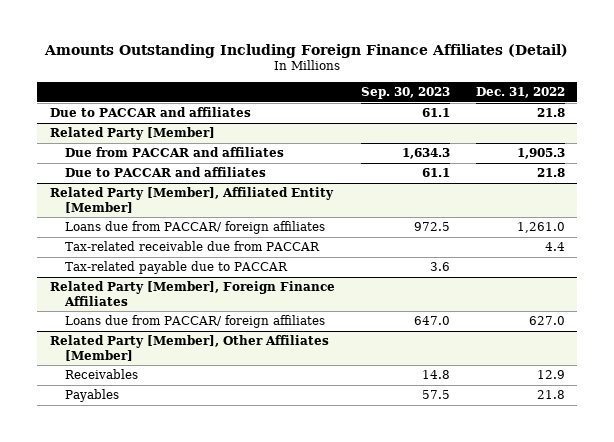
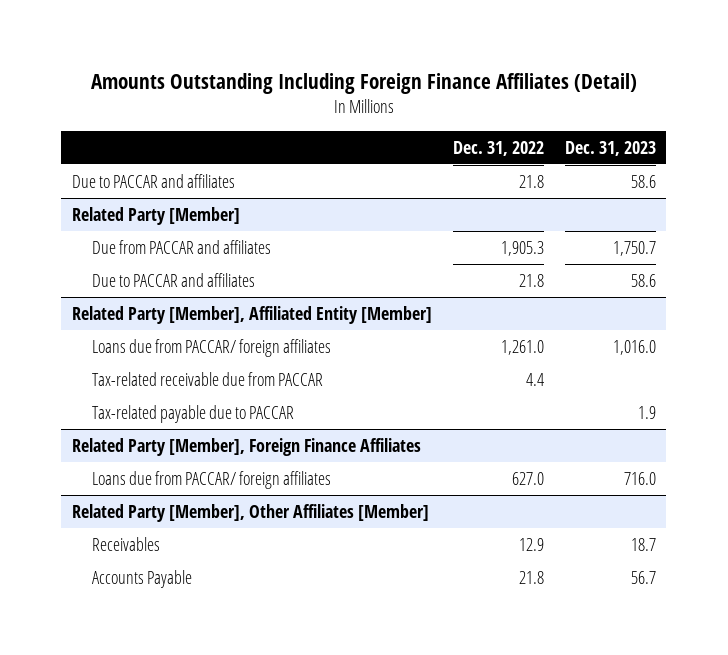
[360,87,450,100] Sep. 30, 2023 -> none
none -> [564,140,656,156] Dec. 31, 2023
[65,389,120,403] Payables -> [92,569,193,588] Accounts Payable

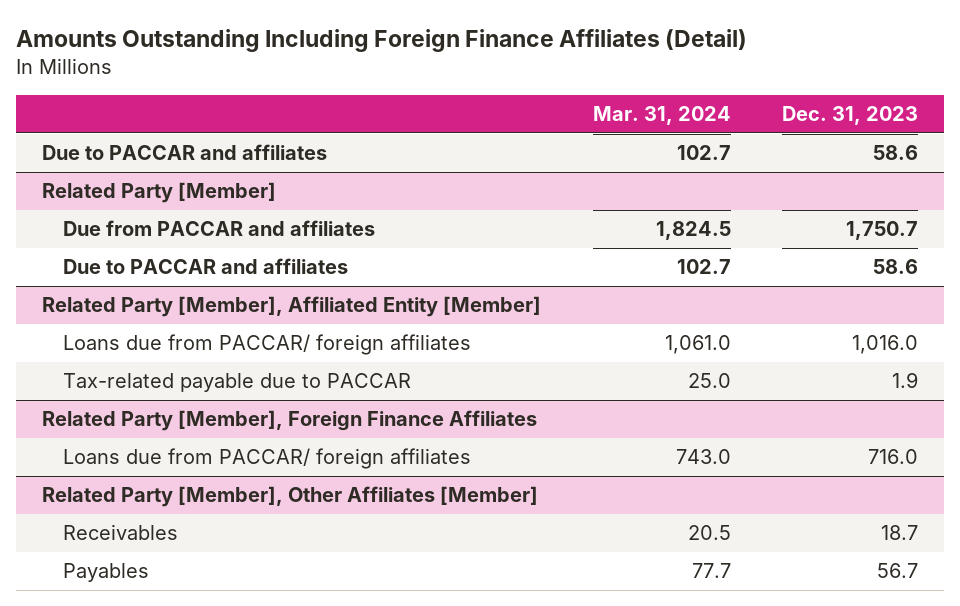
[452,140,544,156] Dec. 31, 2022 -> none
none -> [592,105,731,125] Mar. 31, 2024
[92,371,324,386] Tax-related receivable due from PACCAR -> none
[92,569,193,588] Accounts Payable -> [62,563,149,583] Payables

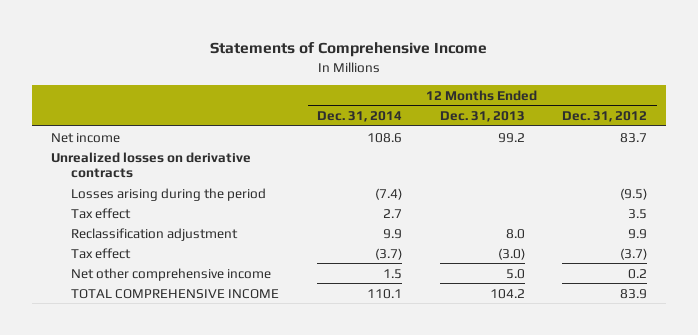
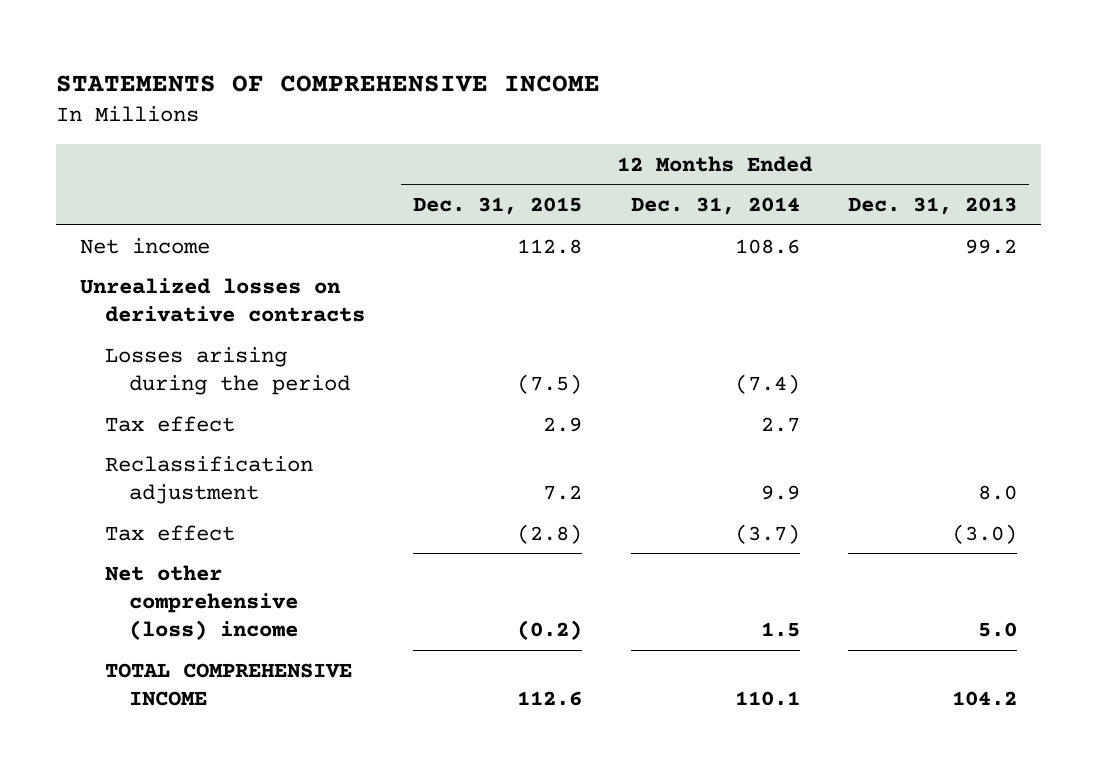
[210,42,488,58] Statements of Comprehensive Income -> [55,74,600,92] STATEMENTS OF COMPREHENSIVE INCOME
[562,111,648,123] Dec. 31, 2012 -> none
none -> [413,197,583,216] Dec. 31, 2015
[71,267,272,281] Net other comprehensive income -> [104,564,299,641] Net other comprehensive (loss) income

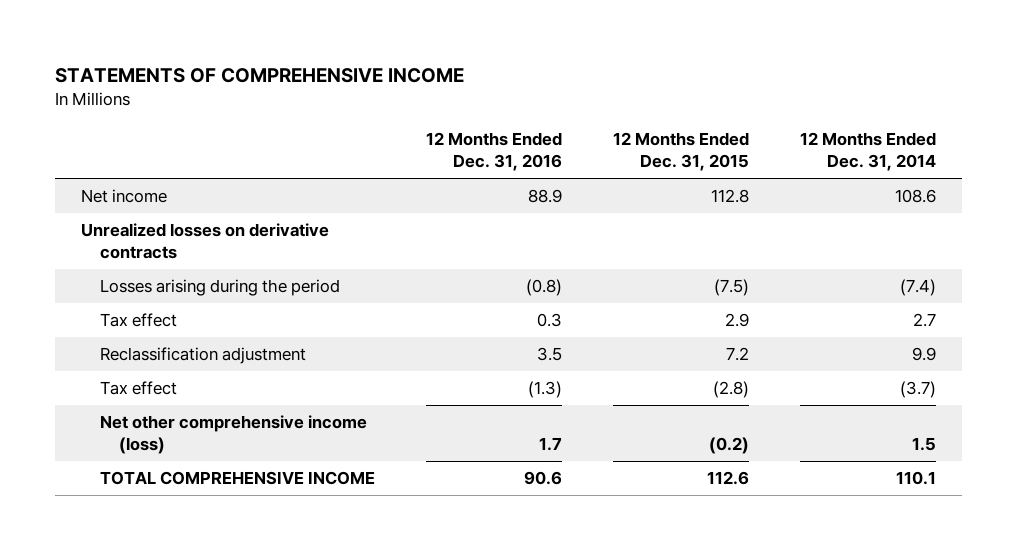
[848,197,1018,216] Dec. 31, 2013 -> none
none -> [426,132,563,172] 12 Months Ended Dec. 31, 2016
[104,564,299,641] Net other comprehensive (loss) income -> [99,415,367,455] Net other comprehensive income (loss)

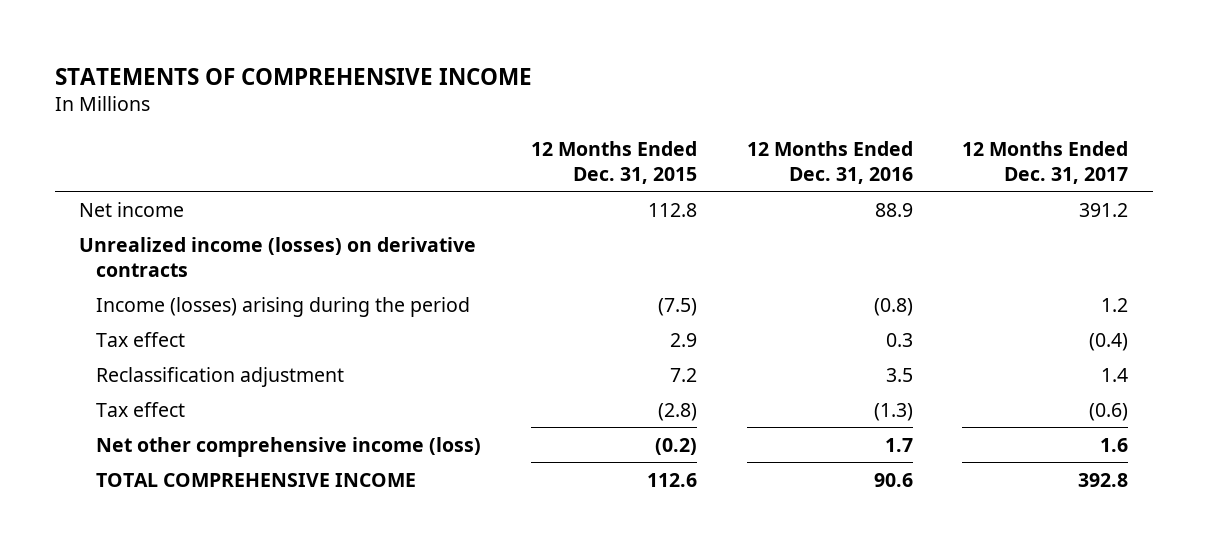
[800,132,937,172] 12 Months Ended Dec. 31, 2014 -> none
none -> [962,140,1129,184] 12 Months Ended Dec. 31, 2017
[80,223,329,260] Unrealized losses on derivative contracts -> [79,236,477,277] Unrealized income (losses) on derivative contracts
[99,279,340,297] Losses arising during the period -> [96,296,471,317] Income (losses) arising during the period

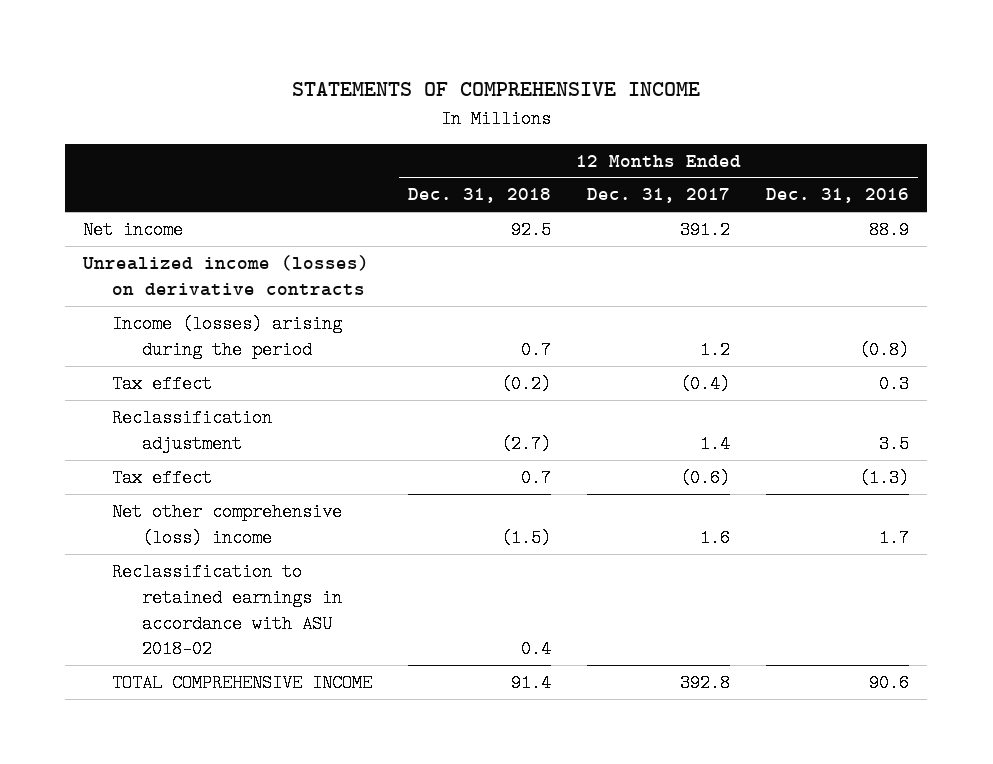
[530,140,697,184] 12 Months Ended Dec. 31, 2015 -> none
none -> [408,188,552,204] Dec. 31, 2018
[96,436,482,457] Net other comprehensive income (loss) -> [112,503,343,547] Net other comprehensive (loss) income
none -> [112,563,342,659] Reclassification to retained earnings in accordance with ASU 2018-02

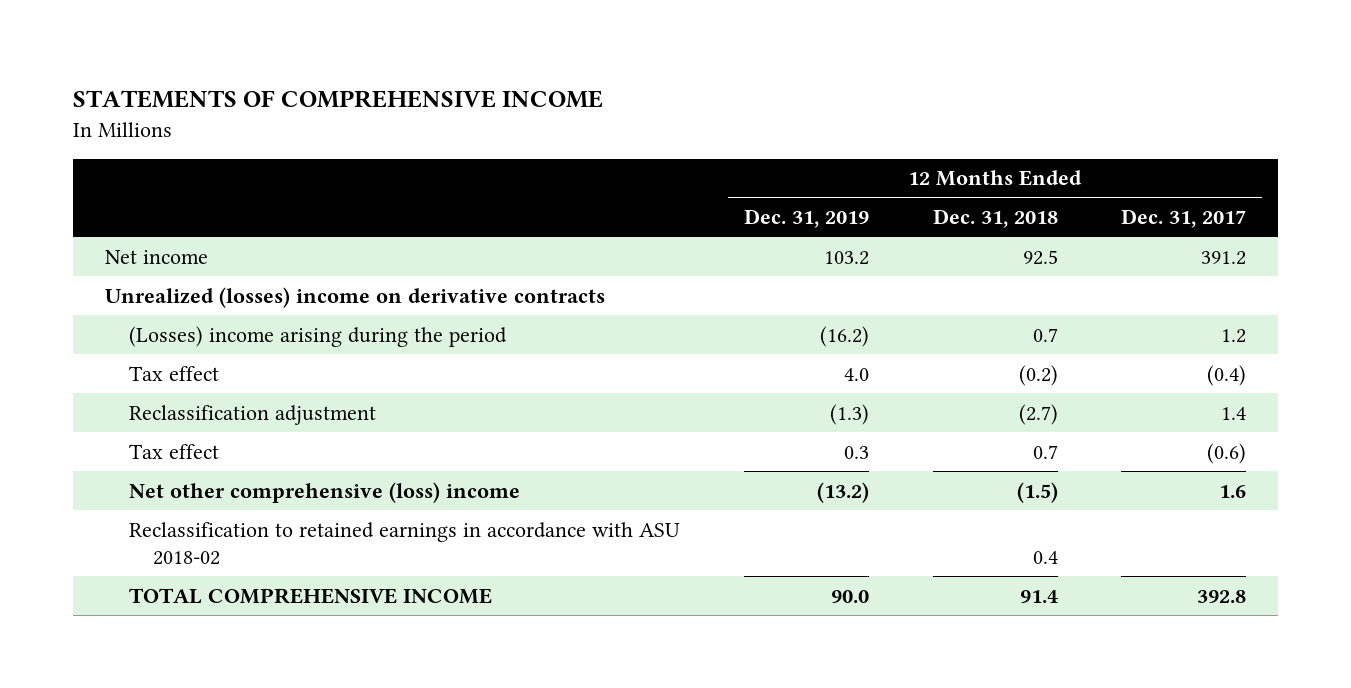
[766,188,910,204] Dec. 31, 2016 -> none
none -> [743,208,869,228] Dec. 31, 2019
[82,255,370,296] Unrealized income (losses) on derivative contracts -> [105,286,606,308] Unrealized (losses) income on derivative contracts
[112,315,343,359] Income (losses) arising during the period -> [128,325,507,347] (Losses) income arising during the period

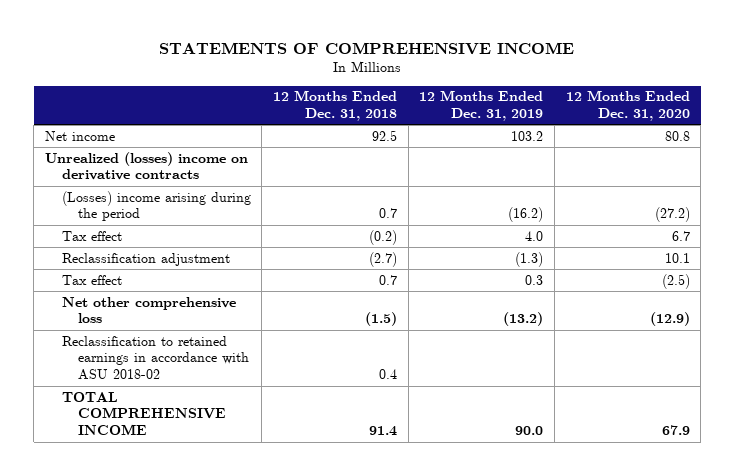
[1121,208,1247,228] Dec. 31, 2017 -> none
none -> [565,90,690,122] 12 Months Ended Dec. 31, 2020
[128,481,520,503] Net other comprehensive (loss) income -> [61,296,236,324] Net other comprehensive loss

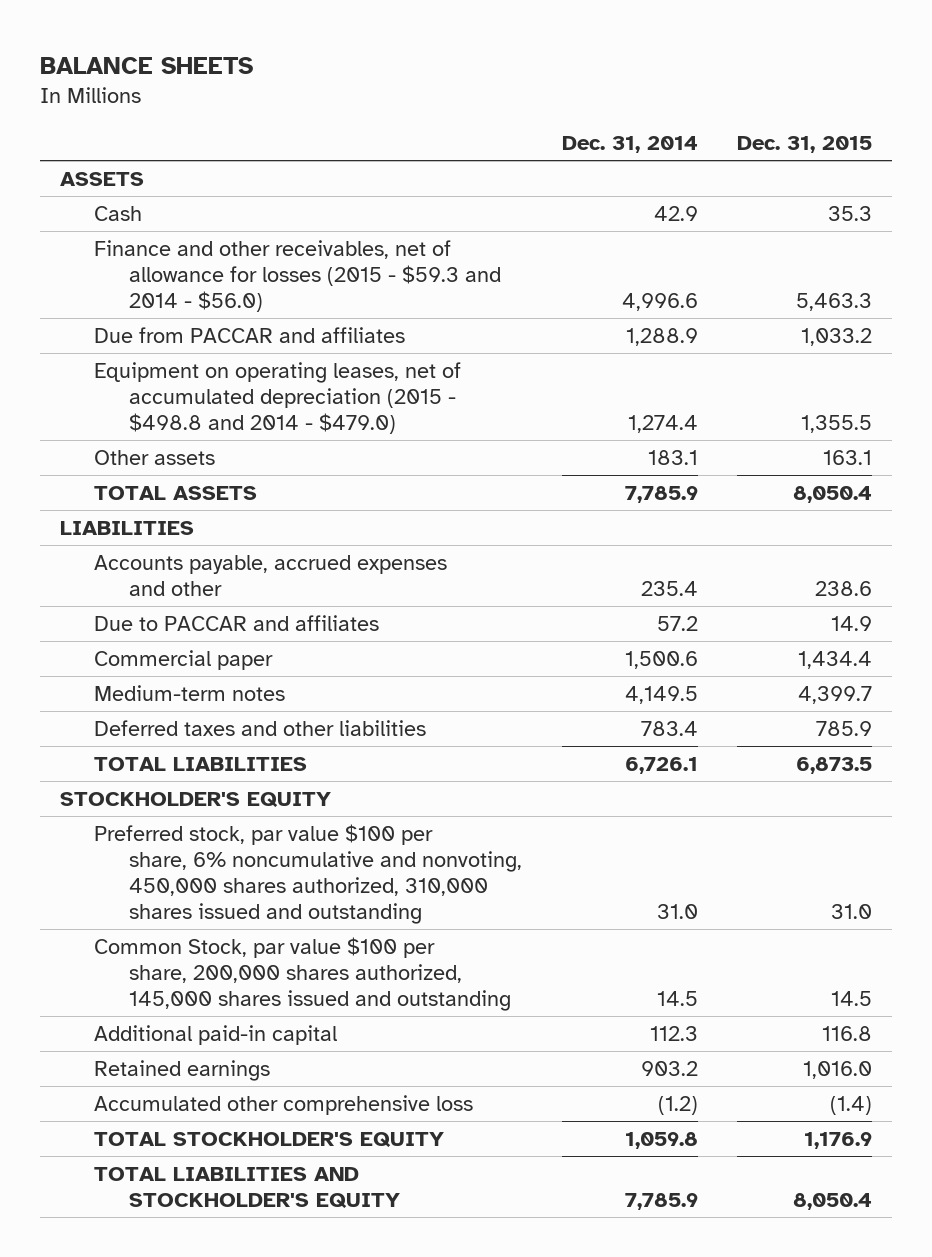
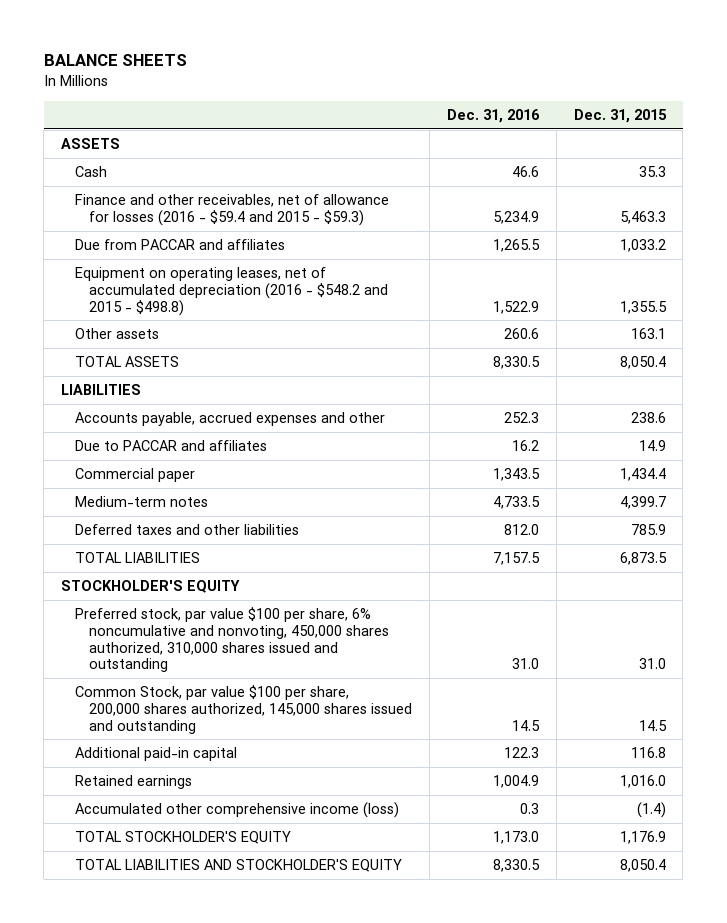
[561,136,698,154] Dec. 31, 2014 -> none
none -> [446,108,540,123] Dec. 31, 2016
[94,239,502,313] Finance and other receivables, net of allowance for losses (2015 - $59.3 and 2014 - $56.0) -> [75,194,390,226] Finance and other receivables, net of allowance for losses (2016 - $59.4 and 2015 - $59.3)
[94,361,462,435] Equipment on operating leases, net of accumulated depreciation (2015 - $498.8 and 2014 - $479.0) -> [75,267,388,316] Equipment on operating leases, net of accumulated depreciation (2016 - $548.2 and 2015 - $498.8)
[94,1094,474,1115] Accumulated other comprehensive loss -> [75,802,400,819] Accumulated other comprehensive income (loss)

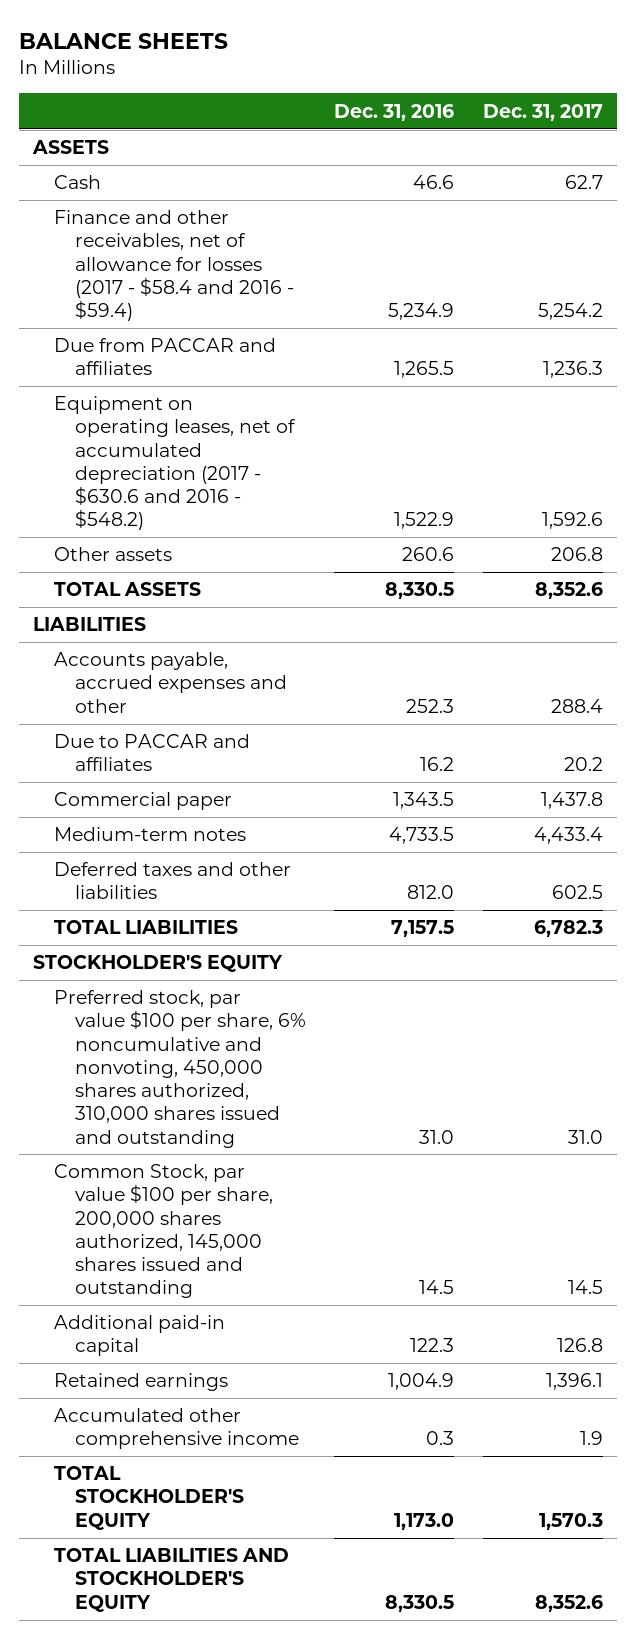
[573,108,667,123] Dec. 31, 2015 -> none
none -> [482,103,603,121] Dec. 31, 2017
[75,194,390,226] Finance and other receivables, net of allowance for losses (2016 - $59.4 and 2015 - $59.3) -> [54,210,294,322] Finance and other receivables, net of allowance for losses (2017 - $58.4 and 2016 - $59.4)
[75,267,388,316] Equipment on operating leases, net of accumulated depreciation (2016 - $548.2 and 2015 - $498.8) -> [54,396,296,531] Equipment on operating leases, net of accumulated depreciation (2017 - $630.6 and 2016 - $548.2)
[75,802,400,819] Accumulated other comprehensive income (loss) -> [54,1408,299,1450] Accumulated other comprehensive income

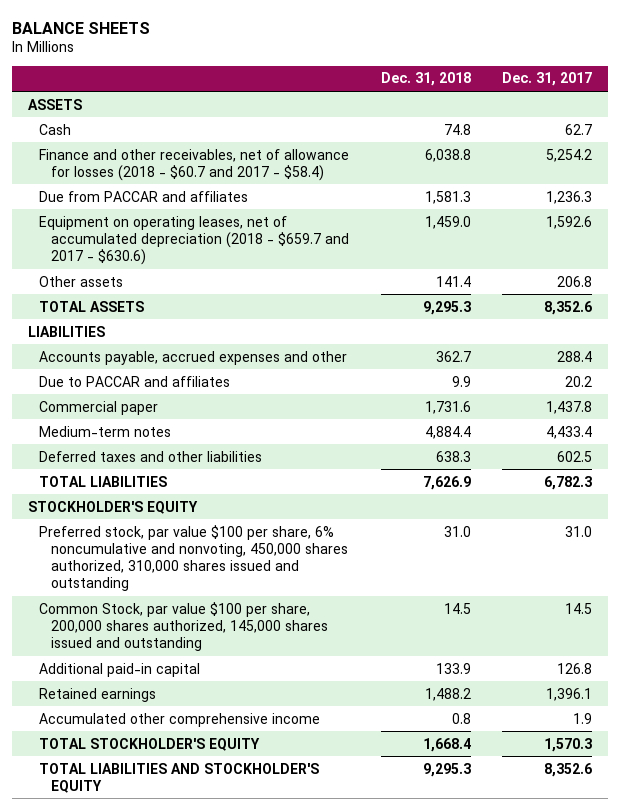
[334,103,455,121] Dec. 31, 2016 -> none
none -> [380,72,471,87] Dec. 31, 2018
[54,210,294,322] Finance and other receivables, net of allowance for losses (2017 - $58.4 and 2016 - $59.4) -> [39,148,350,181] Finance and other receivables, net of allowance for losses (2018 - $60.7 and 2017 - $58.4)
[54,396,296,531] Equipment on operating leases, net of accumulated depreciation (2017 - $630.6 and 2016 - $548.2) -> [39,215,350,265] Equipment on operating leases, net of accumulated depreciation (2018 - $659.7 and 2017 - $630.6)

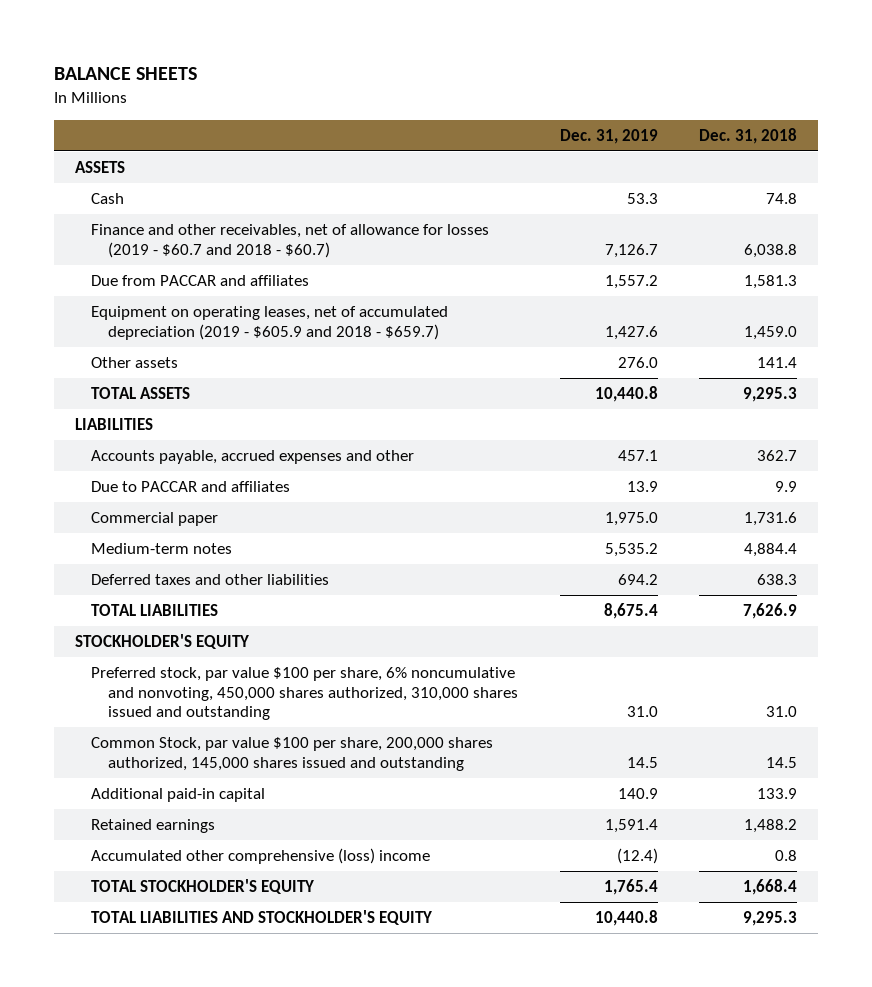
[501,72,592,87] Dec. 31, 2017 -> none
none -> [559,128,658,144] Dec. 31, 2019
[39,148,350,181] Finance and other receivables, net of allowance for losses (2018 - $60.7 and 2017 - $58.4) -> [91,224,490,258] Finance and other receivables, net of allowance for losses (2019 - $60.7 and 2018 - $60.7)
[39,215,350,265] Equipment on operating leases, net of accumulated depreciation (2018 - $659.7 and 2017 - $630.6) -> [91,306,449,340] Equipment on operating leases, net of accumulated depreciation (2019 - $605.9 and 2018 - $659.7)
[39,712,321,727] Accumulated other comprehensive income -> [91,848,431,865] Accumulated other comprehensive (loss) income

